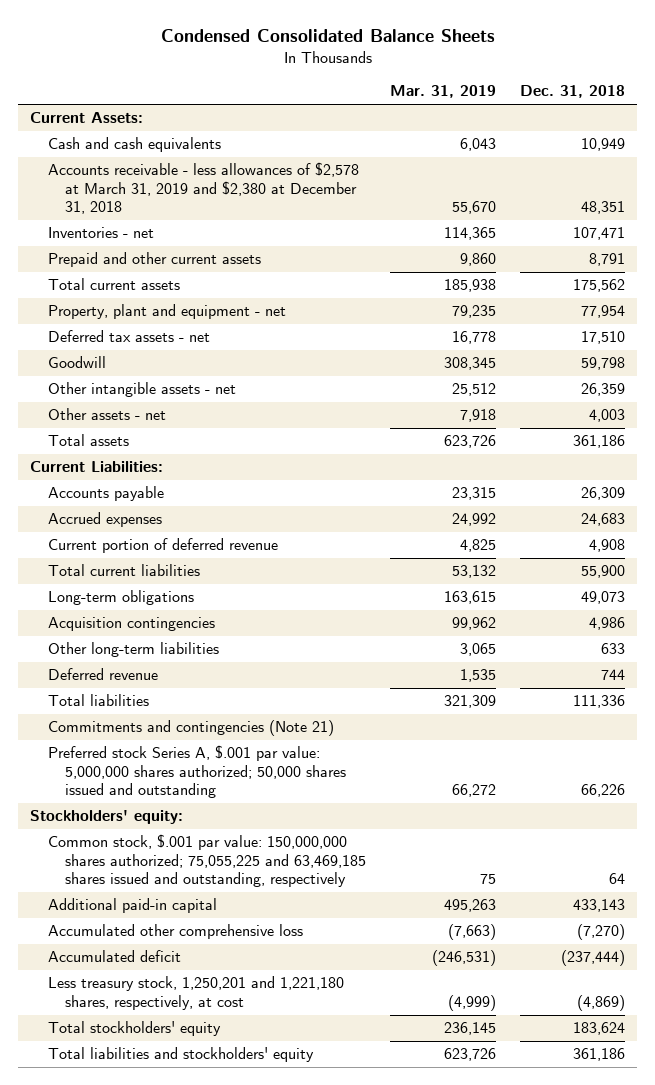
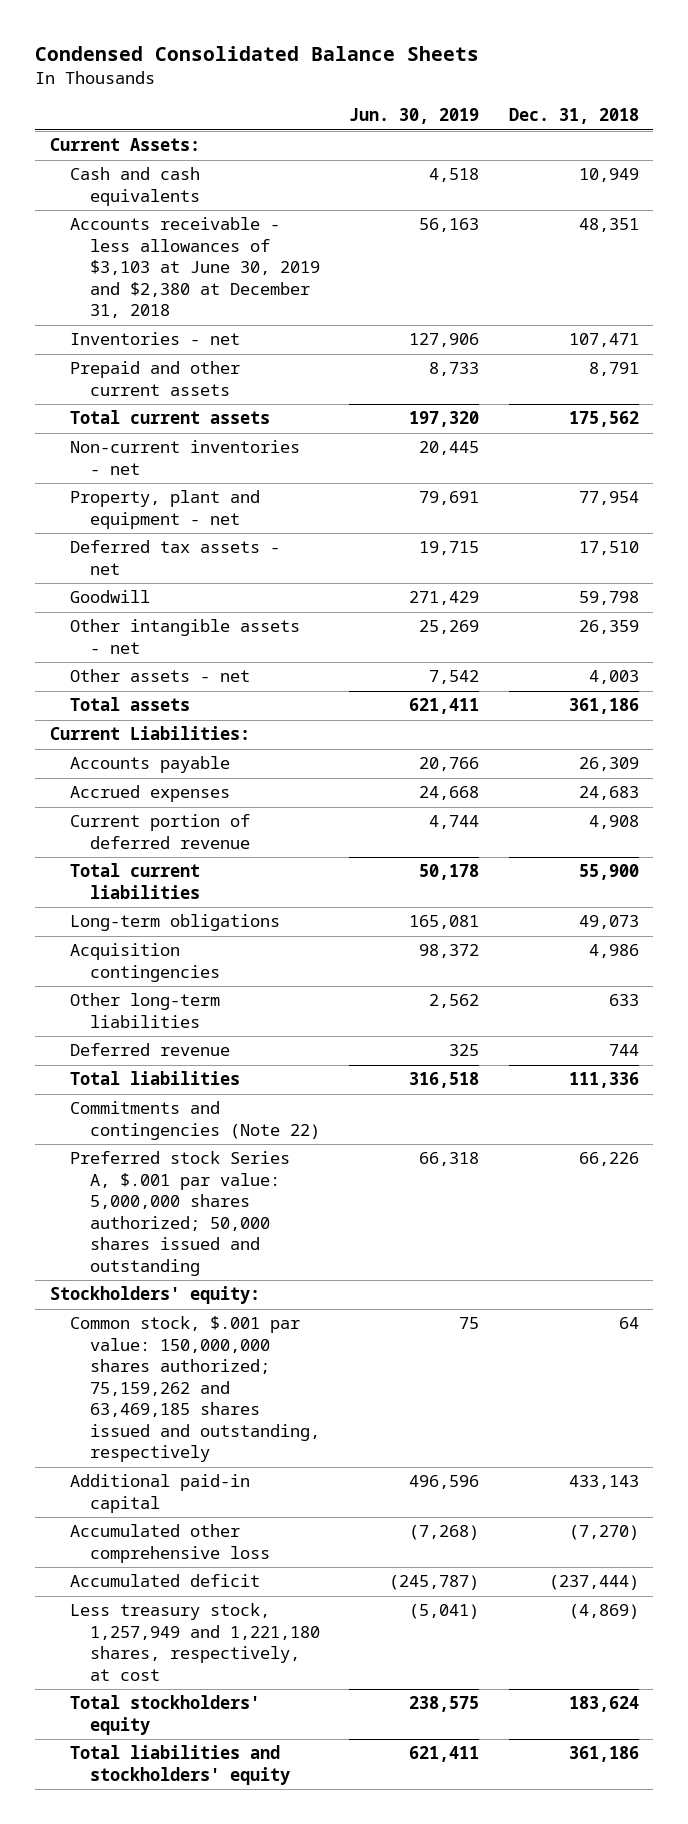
[389,85,496,99] Mar. 31, 2019 -> none
none -> [349,108,480,125] Jun. 30, 2019
[47,162,359,215] Accounts receivable - less allowances of $2,578 at March 31, 2019 and $2,380 at December 31, 2018 -> [69,217,321,319] Accounts receivable - less allowances of $3,103 at June 30, 2019 and $2,380 at December 31, 2018
none -> [69,440,300,475] Non-current inventories - net
[47,720,334,737] Commitments and contingencies (Note 21) -> [69,1101,321,1140] Commitments and contingencies (Note 22)
[47,834,366,888] Common stock, $.001 par value: 150,000,000 shares authorized; 75,055,225 and 63,469,185 shares issued and outstanding, respectively -> [69,1316,321,1463] Common stock, $.001 par value: 150,000,000 shares authorized; 75,159,262 and 63,469,185 shares issued and outstanding, respectively
[47,976,344,1010] Less treasury stock, 1,250,201 and 1,221,180 shares, respectively, at cost -> [69,1603,321,1681] Less treasury stock, 1,257,949 and 1,221,180 shares, respectively, at cost

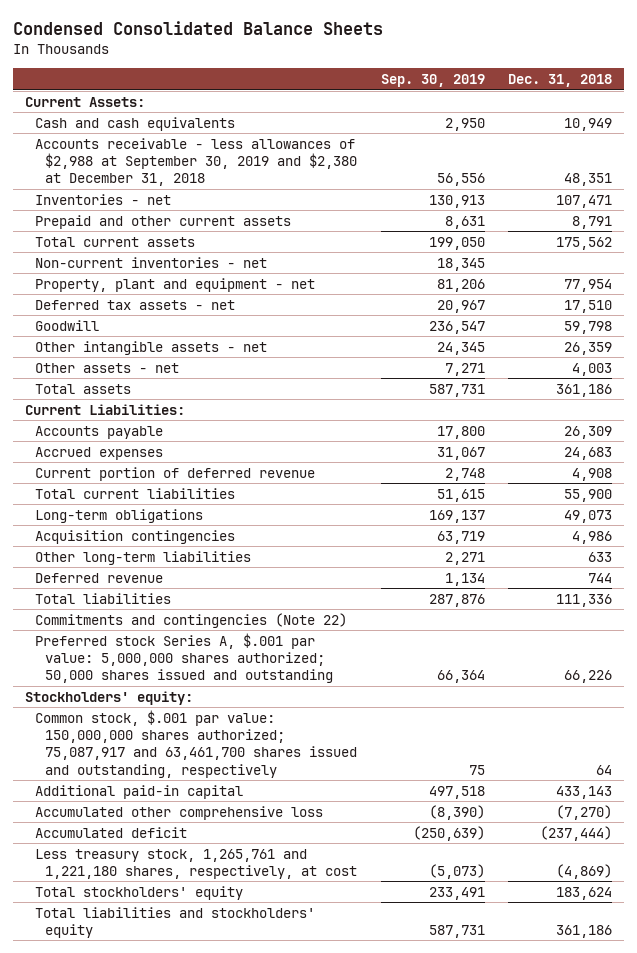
[349,108,480,125] Jun. 30, 2019 -> none
none -> [380,74,485,88] Sep. 30, 2019
[69,217,321,319] Accounts receivable - less allowances of $3,103 at June 30, 2019 and $2,380 at December 31, 2018 -> [34,137,357,187] Accounts receivable - less allowances of $2,988 at September 30, 2019 and $2,380 at December 31, 2018
[69,1316,321,1463] Common stock, $.001 par value: 150,000,000 shares authorized; 75,159,262 and 63,469,185 shares issued and outstanding, respectively -> [34,709,357,778] Common stock, $.001 par value: 150,000,000 shares authorized; 75,087,917 and 63,461,700 shares issued and outstanding, respectively
[69,1603,321,1681] Less treasury stock, 1,257,949 and 1,221,180 shares, respectively, at cost -> [34,848,357,880] Less treasury stock, 1,265,761 and 1,221,180 shares, respectively, at cost

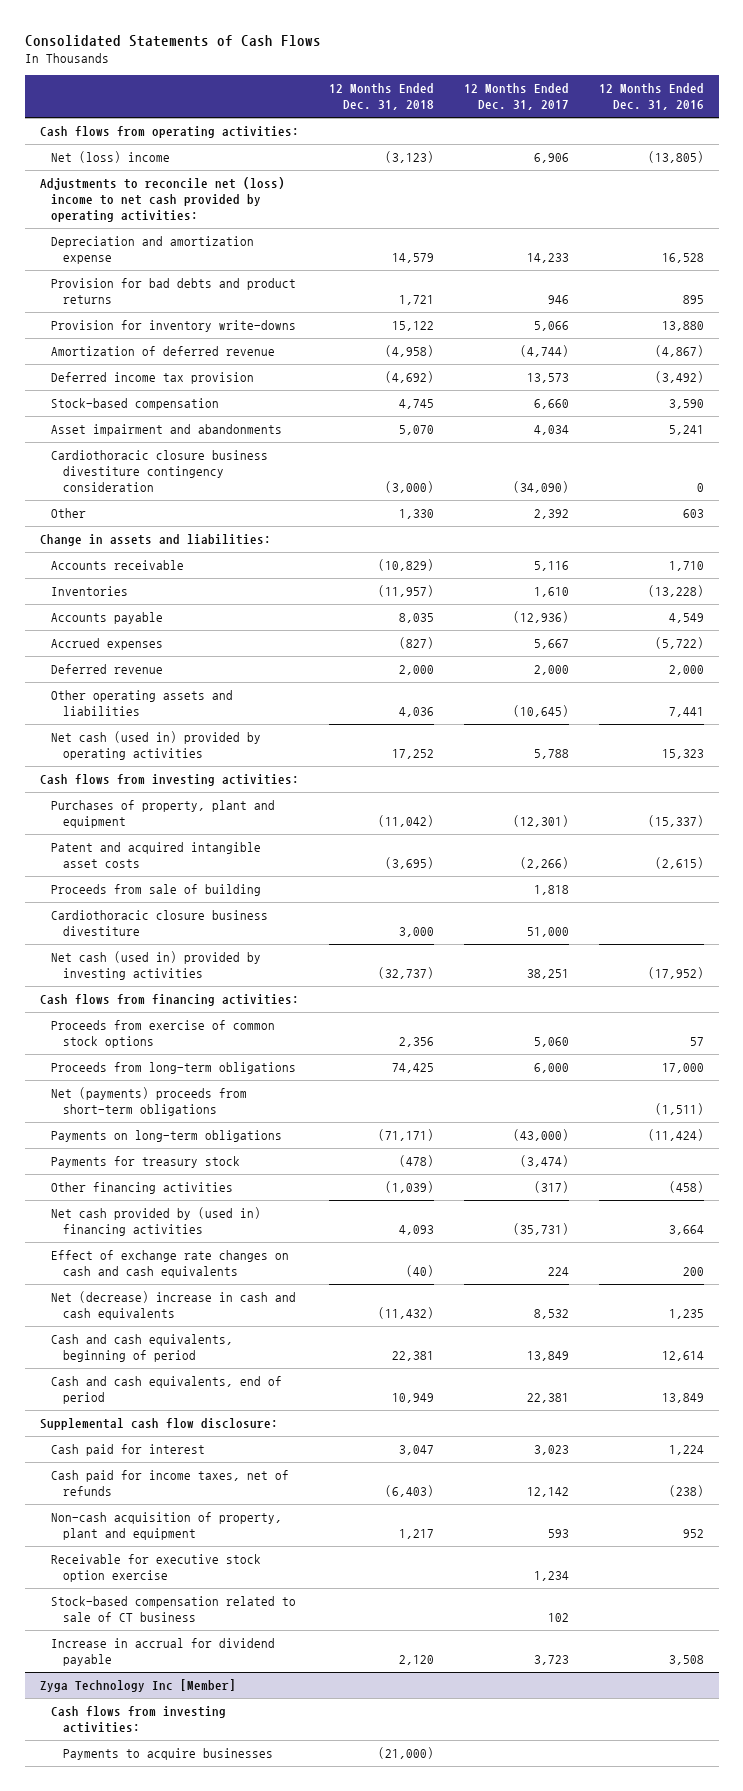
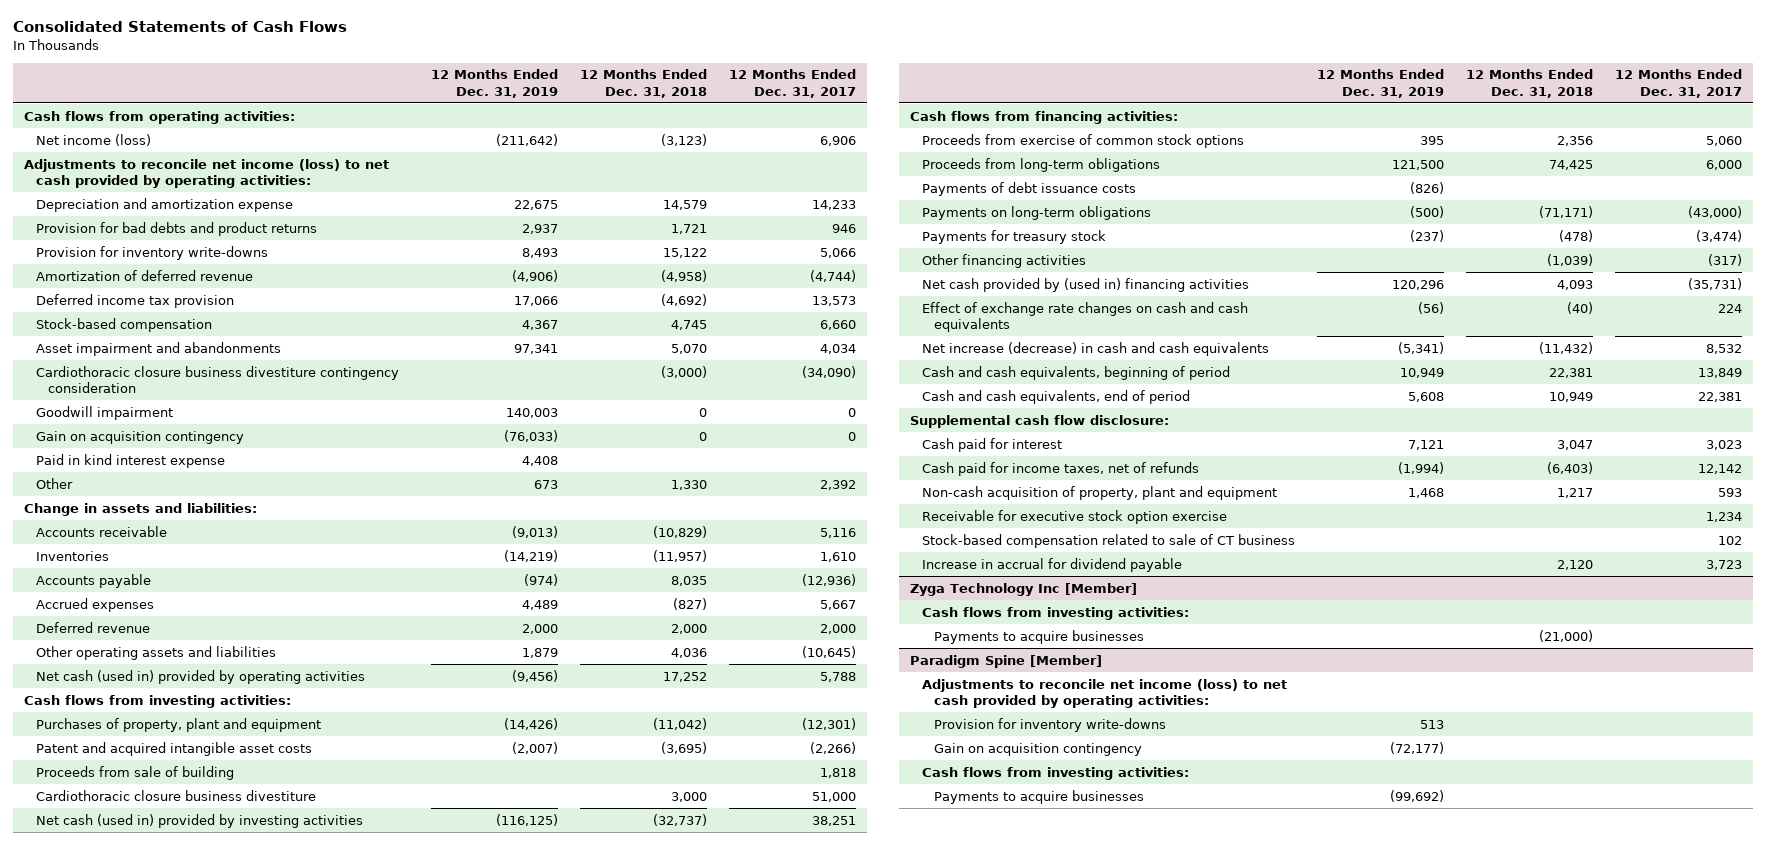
[598,83,704,111] 12 Months Ended Dec. 31, 2016 -> none
none -> [430,69,558,98] 12 Months Ended Dec. 31, 2019
[51,151,171,164] Net (loss) income -> [35,133,151,146] Net income (loss)
[39,177,285,222] Adjustments to reconcile net (loss) income to net cash provided by operating activities: -> [23,158,389,188] Adjustments to reconcile net income (loss) to net cash provided by operating activities:
none -> [35,405,173,420] Goodwill impairment
none -> [35,430,244,444] Gain on acquisition contingency
none -> [35,453,225,468] Paid in kind interest expense
[51,1087,248,1116] Net (payments) proceeds from short-term obligations -> none
none -> [921,181,1136,196] Payments of debt issuance costs
[51,1291,297,1320] Net (decrease) increase in cash and cash equivalents -> [921,341,1269,356] Net increase (decrease) in cash and cash equivalents
none -> [909,654,1102,668] Paradigm Spine [Member]
none -> [921,678,1287,708] Adjustments to reconcile net income (loss) to net cash provided by operating activities:
none -> [933,717,1166,732] Provision for inventory write-downs
none -> [933,742,1142,756] Gain on acquisition contingency
none -> [921,766,1189,780] Cash flows from investing activities:
none -> [933,789,1144,804] Payments to acquire businesses

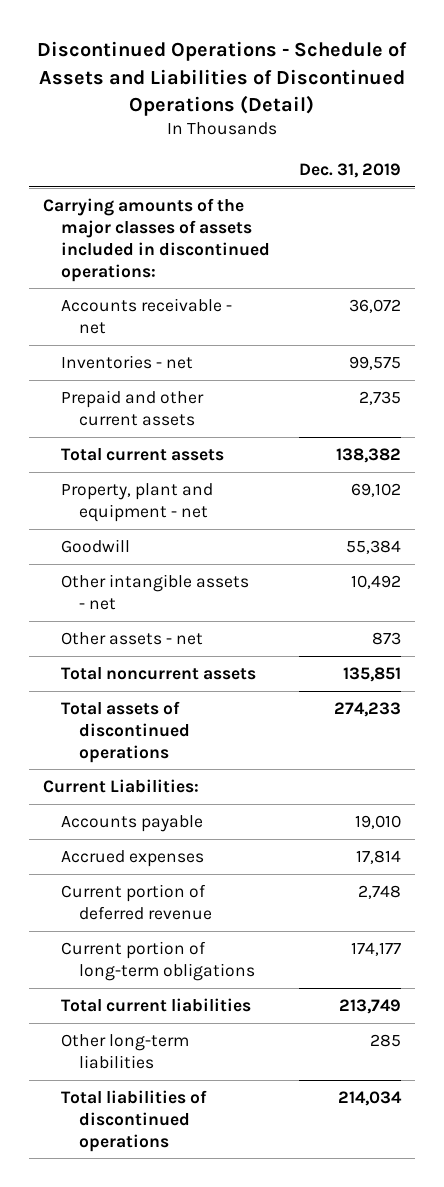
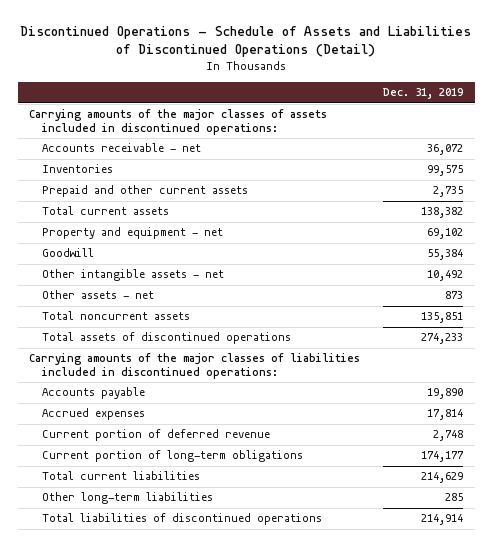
[61,354,194,369] Inventories - net -> [41,164,113,174] Inventories
[61,482,214,522] Property, plant and equipment - net -> [41,227,223,240] Property and equipment - net
[43,778,200,793] Current Liabilities: -> none
none -> [29,353,361,380] Carrying amounts of the major classes of liabilities included in discontinued operations:
[354,814,401,829] 19,010 -> [427,388,464,400] 19,890
[338,998,401,1014] 213,749 -> [421,472,464,484] 214,629
[337,1090,402,1106] 214,034 -> [421,514,464,526] 214,914

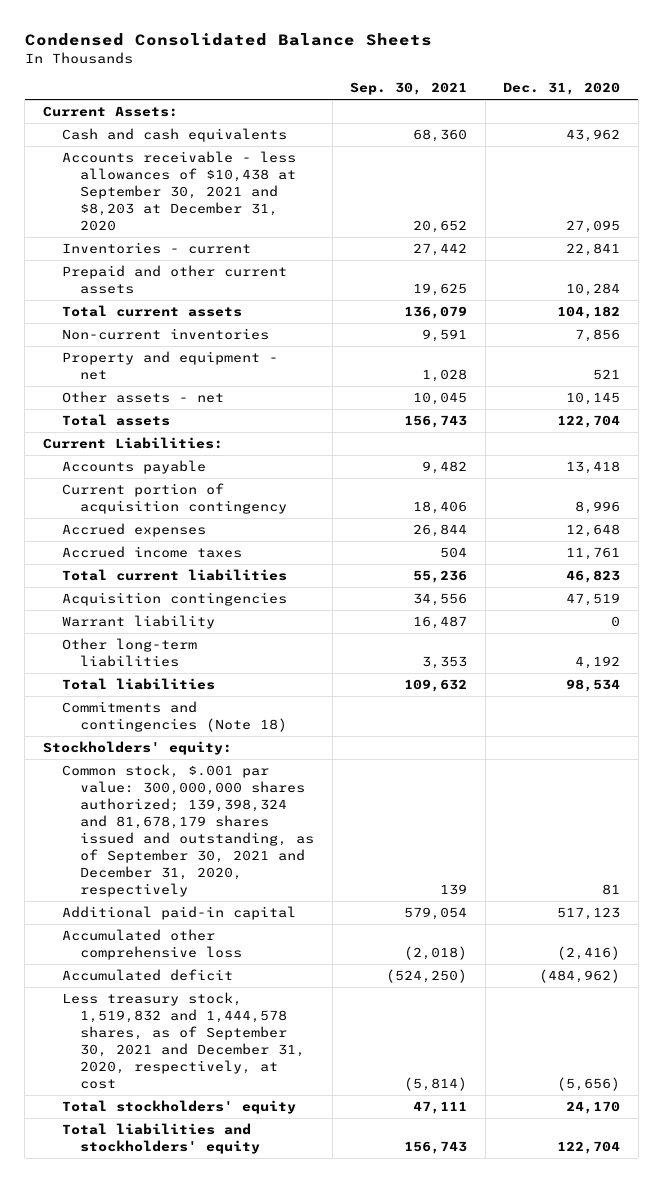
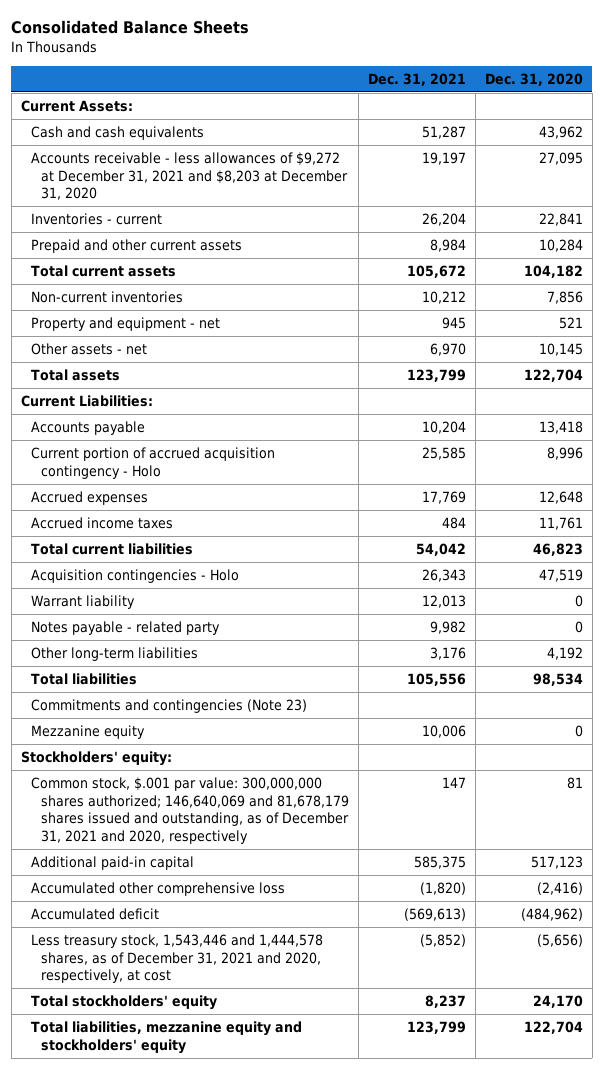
[24,33,432,47] Condensed Consolidated Balance Sheets -> [11,20,250,35] Consolidated Balance Sheets
[350,82,468,96] Sep. 30, 2021 -> none
none -> [367,73,466,87] Dec. 31, 2021
[61,151,297,232] Accounts receivable - less allowances of $10,438 at September 30, 2021 and $8,203 at December 31, 2020 -> [30,152,348,201] Accounts receivable - less allowances of $9,272 at December 31, 2021 and $8,203 at December 31, 2020
[61,483,288,515] Current portion of acquisition contingency -> [30,447,275,479] Current portion of accrued acquisition contingency - Holo
[61,592,287,607] Acquisition contingencies -> [30,569,239,584] Acquisition contingencies - Holo
none -> [30,621,220,636] Notes payable - related party
[61,701,288,733] Commitments and contingencies (Note 18) -> [30,699,307,714] Commitments and contingencies (Note 23)
none -> [30,725,145,740] Mezzanine equity
[61,764,315,898] Common stock, $.001 par value: 300,000,000 shares authorized; 139,398,324 and 81,678,179 shares issued and outstanding, as of September 30, 2021 and December 31, 2020, respectively -> [30,777,349,845] Common stock, $.001 par value: 300,000,000 shares authorized; 146,640,069 and 81,678,179 shares issued and outstanding, as of December 31, 2021 and 2020, respectively
[61,992,306,1090] Less treasury stock, 1,519,832 and 1,444,578 shares, as of September 30, 2021 and December 31, 2020, respectively, at cost -> [30,934,323,984] Less treasury stock, 1,543,446 and 1,444,578 shares, as of December 31, 2021 and 2020, respectively, at cost
[61,1123,261,1155] Total liabilities and stockholders' equity -> [30,1021,302,1054] Total liabilities, mezzanine equity and stockholders' equity

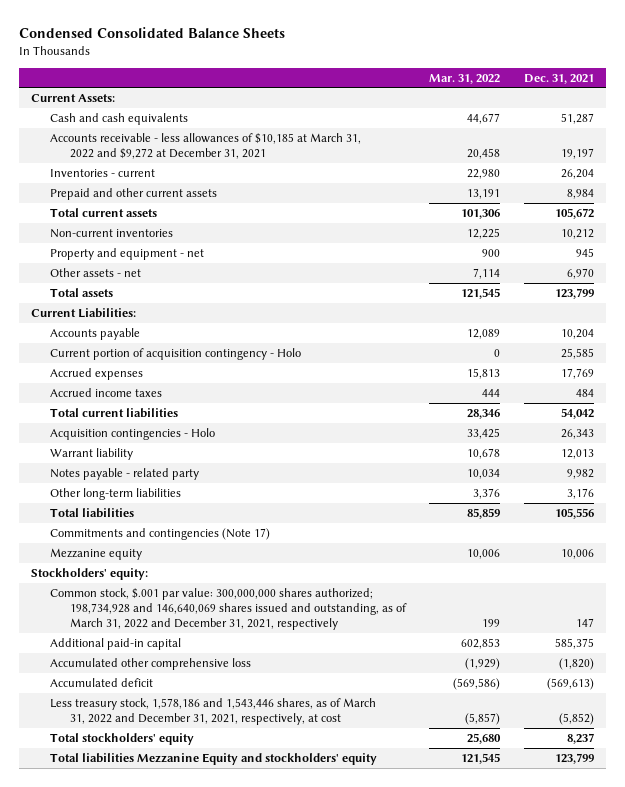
[11,20,250,35] Consolidated Balance Sheets -> [19,27,286,39] Condensed Consolidated Balance Sheets
[484,73,583,87] Dec. 31, 2020 -> none
none -> [429,73,501,84] Mar. 31, 2022
[30,152,348,201] Accounts receivable - less allowances of $9,272 at December 31, 2021 and $8,203 at December 31, 2020 -> [50,132,362,159] Accounts receivable - less allowances of $10,185 at March 31, 2022 and $9,272 at December 31, 2021
[30,447,275,479] Current portion of accrued acquisition contingency - Holo -> [50,347,302,360] Current portion of acquisition contingency - Holo
[30,699,307,714] Commitments and contingencies (Note 23) -> [50,527,271,540] Commitments and contingencies (Note 17)
[30,777,349,845] Common stock, $.001 par value: 300,000,000 shares authorized; 146,640,069 and 81,678,179 shares issued and outstanding, as of December 31, 2021 and 2020, respectively -> [50,587,407,630] Common stock, $.001 par value: 300,000,000 shares authorized; 198,734,928 and 146,640,069 shares issued and outstanding, as of March 31, 2022 and December 31, 2021, respectively
[30,934,323,984] Less treasury stock, 1,543,446 and 1,444,578 shares, as of December 31, 2021 and 2020, respectively, at cost -> [50,697,377,725] Less treasury stock, 1,578,186 and 1,543,446 shares, as of March 31, 2022 and December 31, 2021, respectively, at cost
[30,1021,302,1054] Total liabilities, mezzanine equity and stockholders' equity -> [50,752,378,765] Total liabilities Mezzanine Equity and stockholders' equity

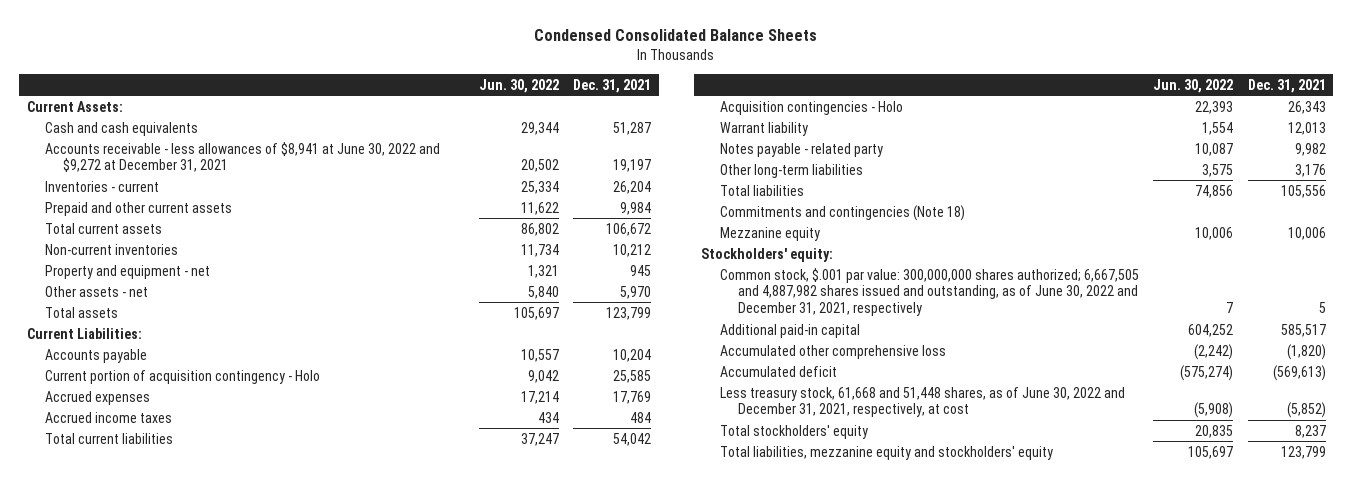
[429,73,501,84] Mar. 31, 2022 -> none
none -> [478,78,559,93] Jun. 30, 2022
[50,132,362,159] Accounts receivable - less allowances of $10,185 at March 31, 2022 and $9,272 at December 31, 2021 -> [44,141,440,173] Accounts receivable - less allowances of $8,941 at June 30, 2022 and $9,272 at December 31, 2021
[566,188,594,199] 8,984 -> [620,201,652,215] 9,984
[554,207,594,219] 105,672 -> [606,222,652,236] 106,672
[566,267,594,279] 6,970 -> [620,285,652,299] 5,970
[50,527,271,540] Commitments and contingencies (Note 17) -> [719,204,965,221] Commitments and contingencies (Note 18)
[50,587,407,630] Common stock, $.001 par value: 300,000,000 shares authorized; 198,734,928 and 146,640,069 shares issued and outstanding, as of March 31, 2022 and December 31, 2021, respectively -> [719,267,1139,317] Common stock, $.001 par value: 300,000,000 shares authorized; 6,667,505 and 4,887,982 shares issued and outstanding, as of June 30, 2022 and December 31, 2021, respectively
[575,617,594,627] 147 -> [1319,302,1327,314] 5
[554,637,594,649] 585,375 -> [1281,323,1327,337] 585,517
[50,697,377,725] Less treasury stock, 1,578,186 and 1,543,446 shares, as of March 31, 2022 and December 31, 2021, respectively, at cost -> [719,386,1125,418] Less treasury stock, 61,668 and 51,448 shares, as of June 30, 2022 and December 31, 2021, respectively, at cost
[50,752,378,765] Total liabilities Mezzanine Equity and stockholders' equity -> [719,445,1053,460] Total liabilities, mezzanine equity and stockholders' equity

